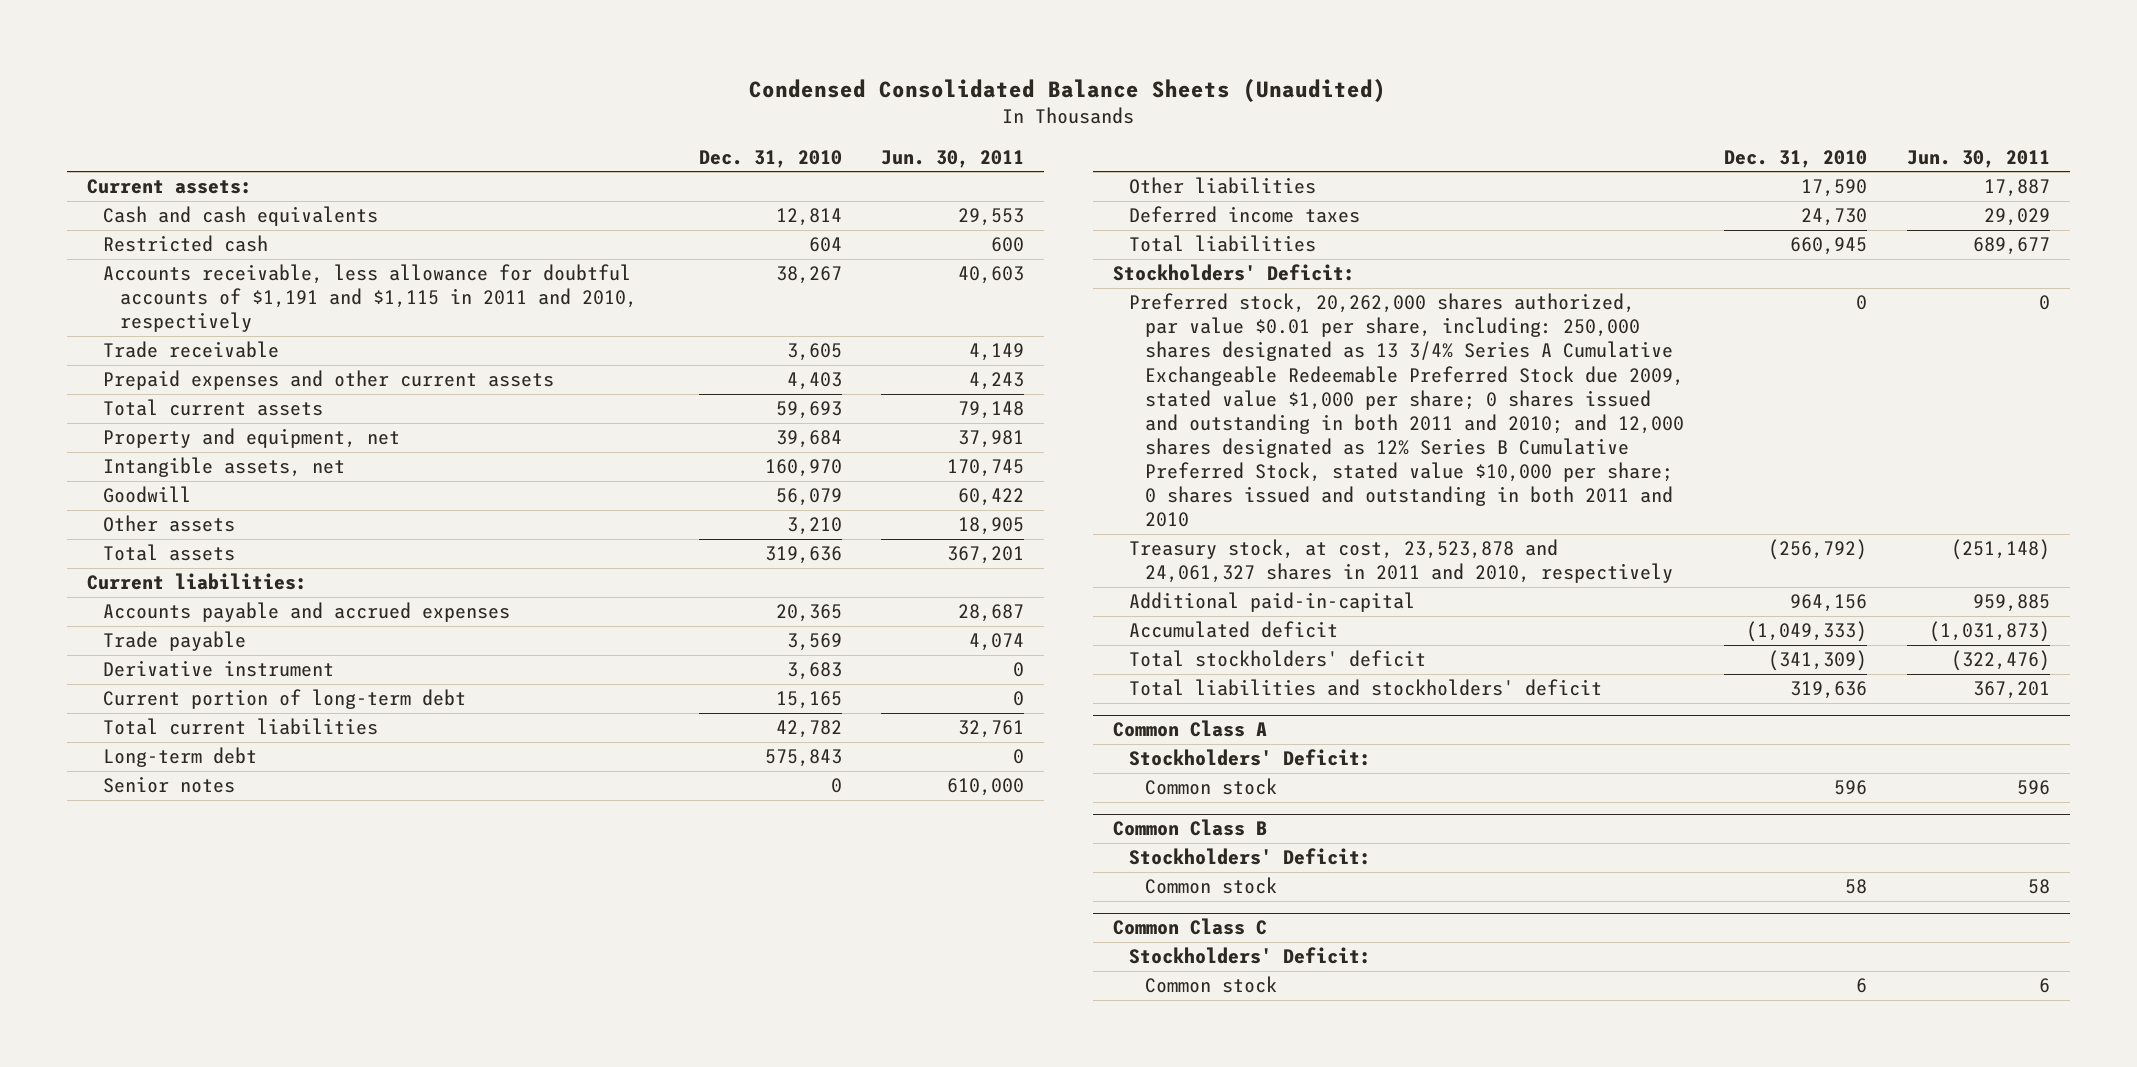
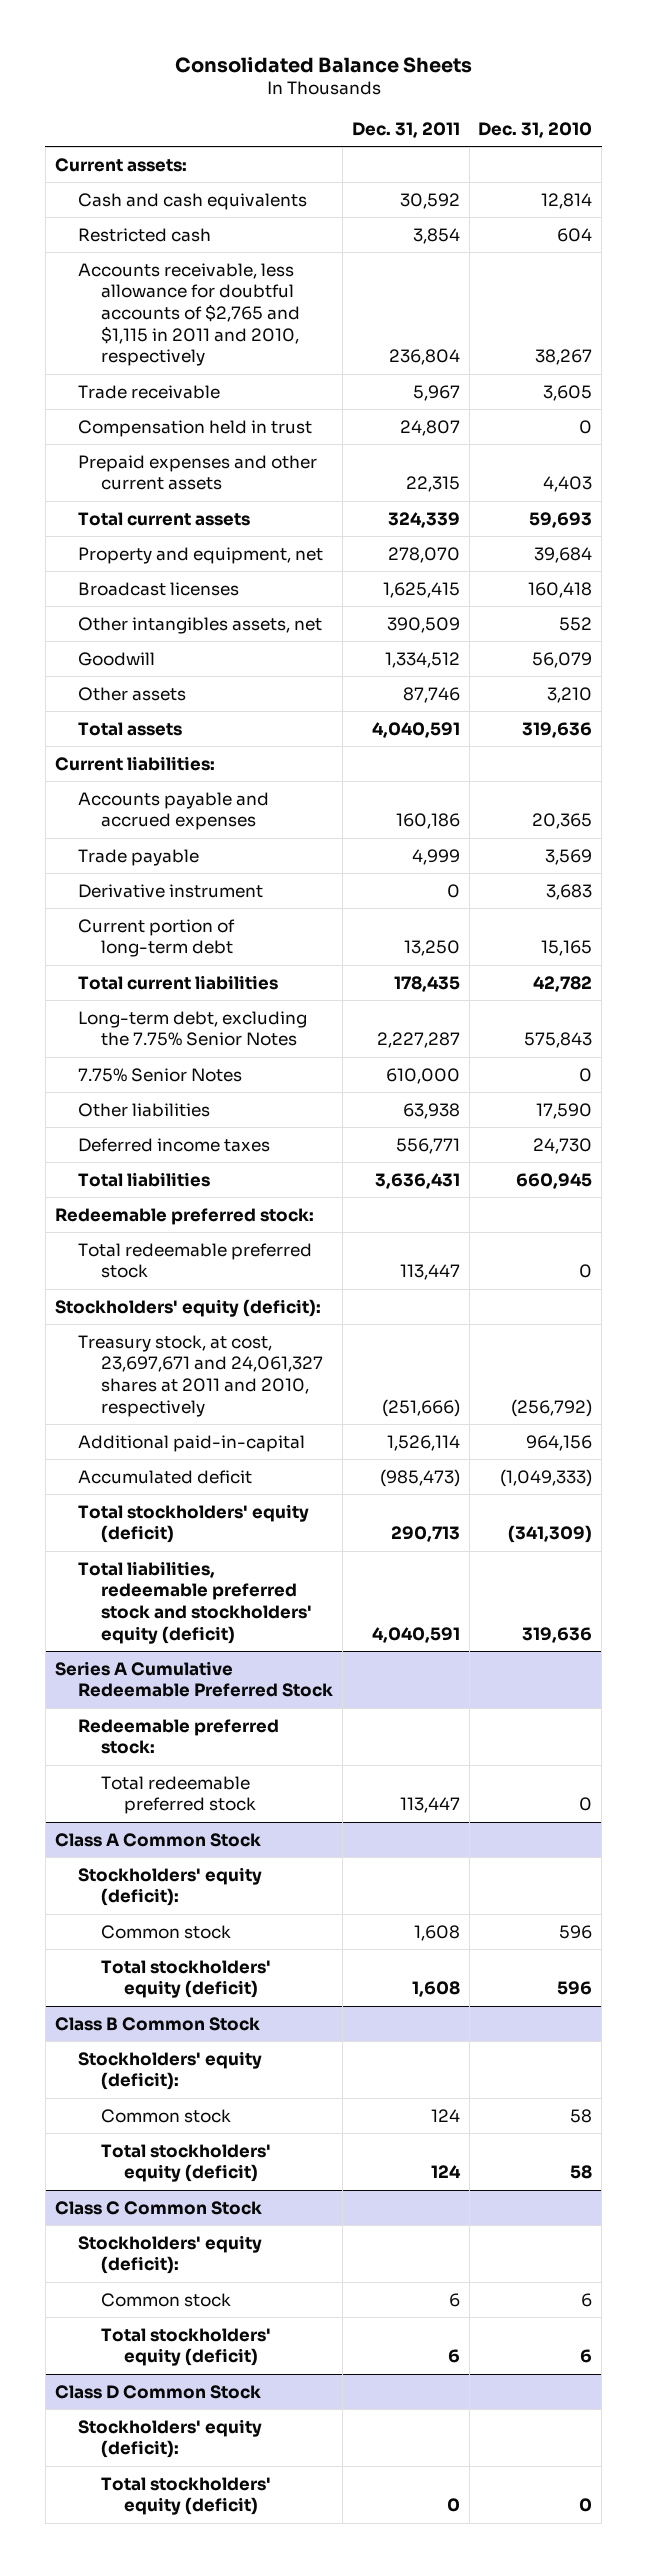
[749,79,1387,103] Condensed Consolidated Balance Sheets (Unaudited) -> [174,56,472,73] Consolidated Balance Sheets
[881,149,1025,168] Jun. 30, 2011 -> none
none -> [351,122,460,139] Dec. 31, 2011
[103,264,637,333] Accounts receivable, less allowance for doubtful accounts of $1,191 and $1,115 in 2011 and 2010, respectively -> [77,262,300,367] Accounts receivable, less allowance for doubtful accounts of $2,765 and $1,115 in 2011 and 2010, respectively
none -> [77,419,312,437] Compensation held in trust
[103,457,346,478] Intangible assets, net -> none
none -> [77,581,239,596] Broadcast licenses
none -> [77,616,322,634] Other intangibles assets, net
[103,747,258,768] Long-term debt -> [77,1010,307,1047] Long-term debt, excluding the 7.75% Senior Notes
[103,776,236,794] Senior notes -> [77,1067,242,1082] 7.75% Senior Notes
[1128,293,1685,528] Preferred stock, 20,262,000 shares authorized, par value $0.01 per share, including: 250,000 shares designated as 13 3/4% Series A Cumulative Exchangeable Redeemable Preferred Stock due 2009, stated value $1,000 per share; 0 shares issued and outstanding in both 2011 and 2010; and 12,000 shares designated as 12% Series B Cumulative Preferred Stock, stated value $10,000 per share; 0 shares issued and outstanding in both 2011 and 2010 -> none
none -> [54,1207,314,1225] Redeemable preferred stock:
none -> [77,1242,312,1279] Total redeemable preferred stock
[1112,264,1355,282] Stockholders' Deficit: -> [54,1298,321,1317] Stockholders' equity (deficit):
[1128,539,1674,584] Treasury stock, at cost, 23,523,878 and 24,061,327 shares in 2011 and 2010, respectively -> [77,1334,323,1417] Treasury stock, at cost, 23,697,671 and 24,061,327 shares at 2011 and 2010, respectively
[1128,650,1426,668] Total stockholders' deficit -> [77,1503,309,1544] Total stockholders' equity (deficit)
[1128,679,1602,697] Total liabilities and stockholders' deficit -> [77,1560,312,1644] Total liabilities, redeemable preferred stock and stockholders' equity (deficit)
none -> [54,1660,333,1698] Series A Cumulative Redeemable Preferred Stock
none -> [77,1718,279,1755] Redeemable preferred stock:
none -> [100,1775,256,1815] Total redeemable preferred stock
[1112,720,1267,738] Common Class A -> [54,1832,261,1847] Class A Common Stock
[1128,749,1371,767] Stockholders' Deficit: -> [77,1866,262,1907] Stockholders' equity (deficit):
none -> [100,1959,271,1999] Total stockholders' equity (deficit)
[1112,819,1267,837] Common Class B -> [54,2016,260,2031] Class B Common Stock
[1128,848,1371,866] Stockholders' Deficit: -> [77,2050,262,2091] Stockholders' equity (deficit):
none -> [100,2143,271,2183] Total stockholders' equity (deficit)
[1112,918,1267,936] Common Class C -> [54,2200,262,2215] Class C Common Stock
[1128,947,1371,965] Stockholders' Deficit: -> [77,2234,262,2275] Stockholders' equity (deficit):
none -> [100,2327,271,2367] Total stockholders' equity (deficit)
none -> [54,2384,261,2399] Class D Common Stock
none -> [77,2418,262,2459] Stockholders' equity (deficit):
none -> [100,2476,271,2516] Total stockholders' equity (deficit)

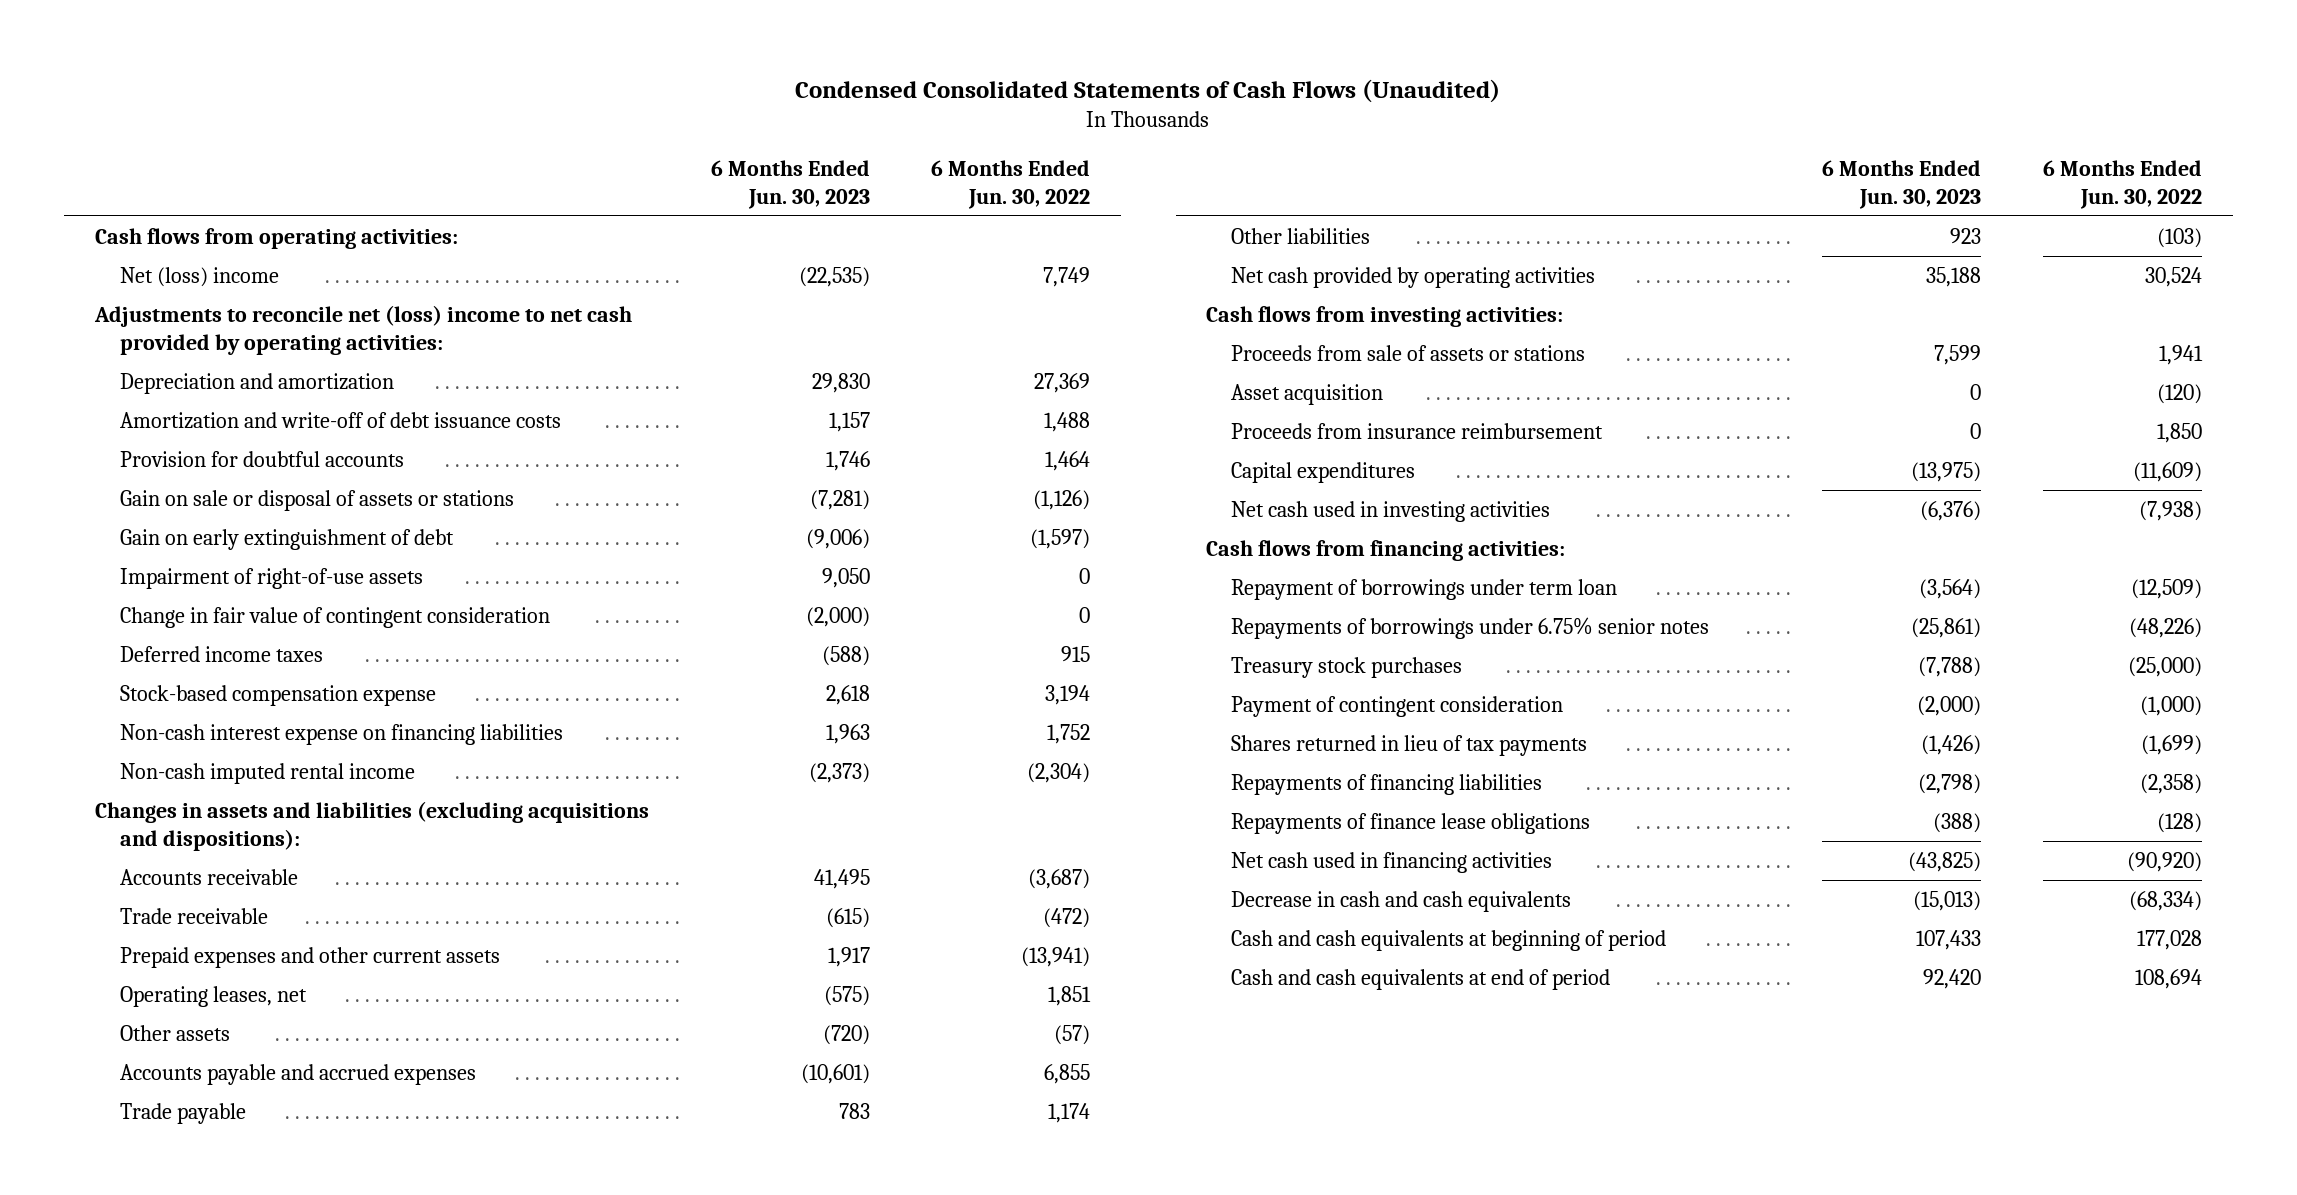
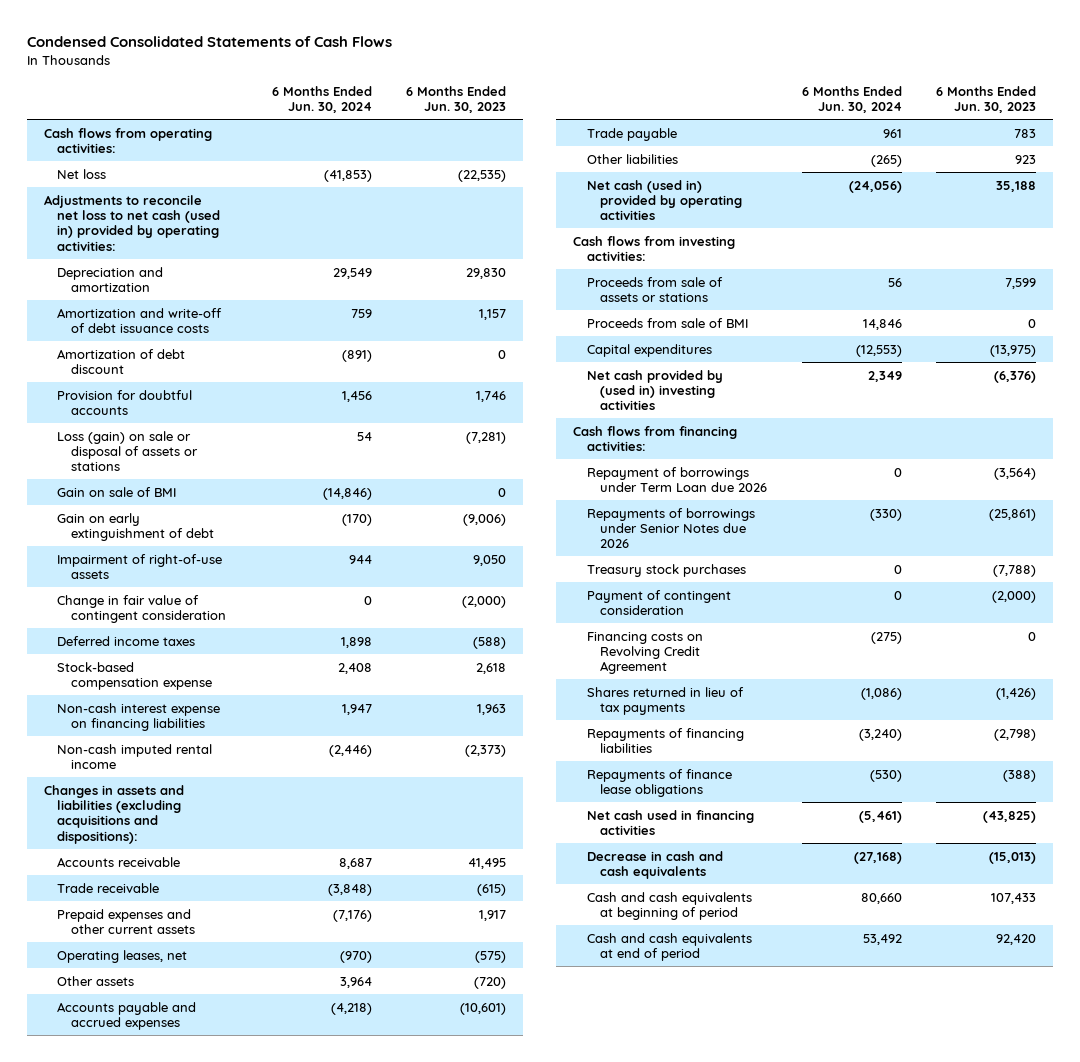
[795,78,1501,103] Condensed Consolidated Statements of Cash Flows (Unaudited) -> [26,36,392,48] Condensed Consolidated Statements of Cash Flows
[931,159,1091,209] 6 Months Ended Jun. 30, 2022 -> none
none -> [271,85,372,114] 6 Months Ended Jun. 30, 2024
[120,266,280,287] Net (loss) income -> [57,168,107,179] Net loss
[93,304,632,355] Adjustments to reconcile net (loss) income to net cash provided by operating activities: -> [43,194,221,251] Adjustments to reconcile net loss to net cash (used in) provided by operating activities:
none -> [57,348,186,374] Amortization of debt discount
[120,489,515,511] Gain on sale or disposal of assets or stations -> [57,430,198,472] Loss (gain) on sale or disposal of assets or stations
none -> [57,486,177,497] Gain on sale of BMI
[1231,266,1596,288] Net cash provided by operating activities -> [586,179,743,221] Net cash (used in) provided by operating activities
[1231,383,1384,405] Asset acquisition -> none
[1231,422,1604,439] Proceeds from insurance reimbursement -> none
none -> [586,317,748,328] Proceeds from sale of BMI
[1231,500,1551,522] Net cash used in investing activities -> [586,369,723,411] Net cash provided by (used in) investing activities
[1231,578,1618,600] Repayment of borrowings under term loan -> [586,466,768,492] Repayment of borrowings under Term Loan due 2026
[1231,616,1710,639] Repayments of borrowings under 6.75% senior notes -> [586,507,755,549] Repayments of borrowings under Senior Notes due 2026
none -> [586,631,703,675] Financing costs on Revolving Credit Agreement

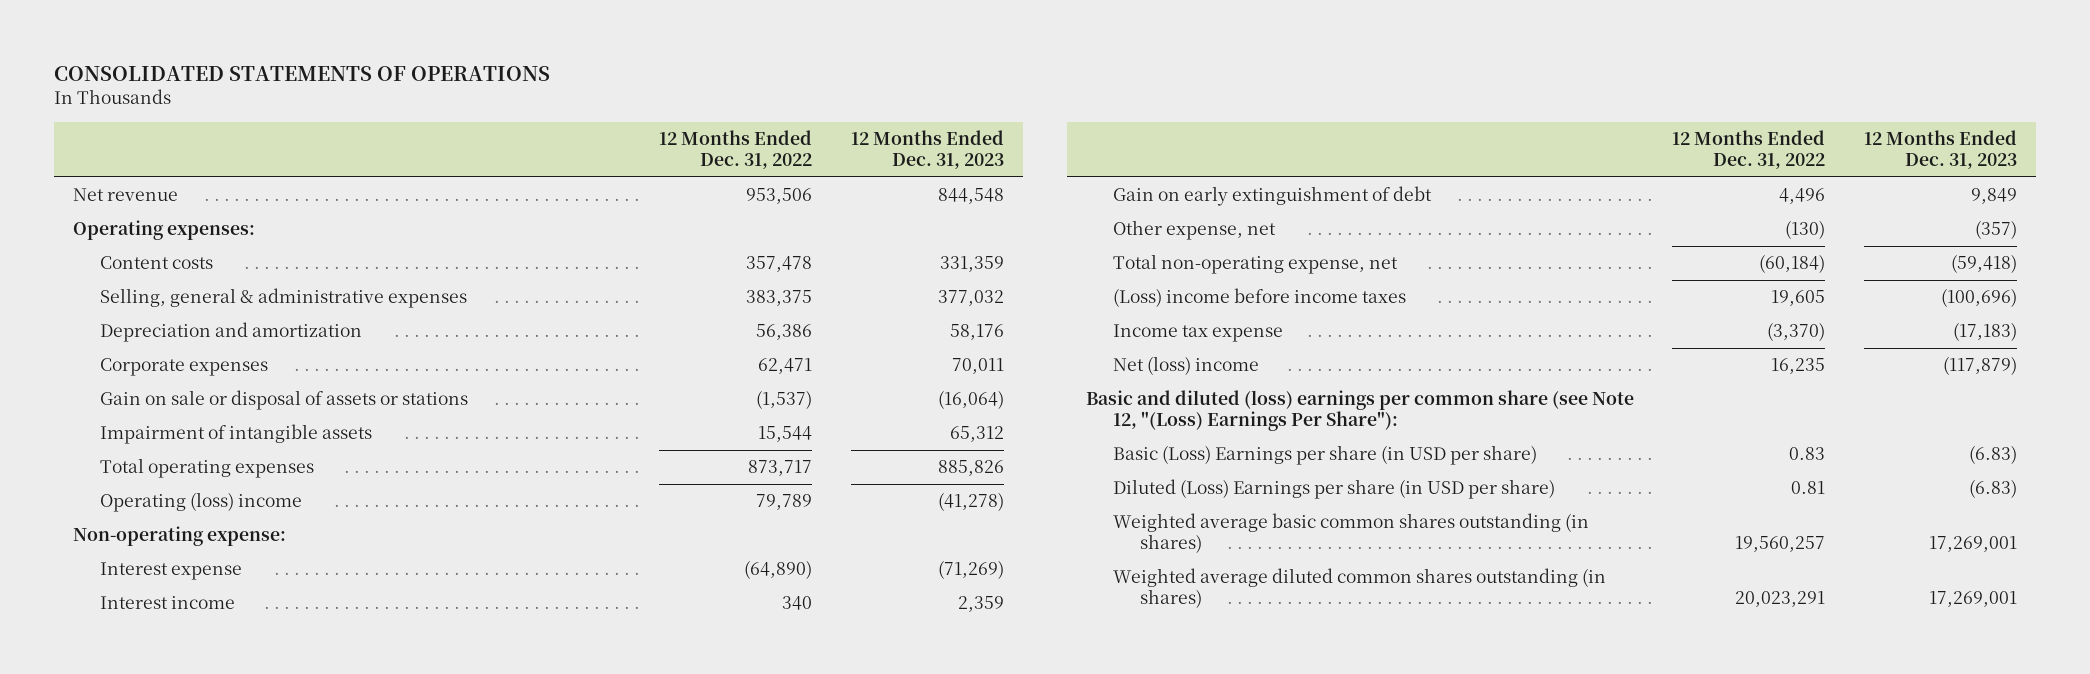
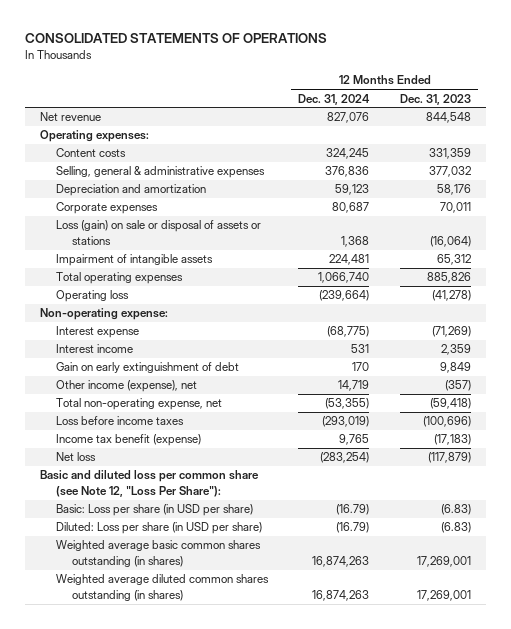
[659,129,813,170] 12 Months Ended Dec. 31, 2022 -> none
none -> [298,93,371,105] Dec. 31, 2024
[100,390,469,411] Gain on sale or disposal of assets or stations -> [56,220,262,245] Loss (gain) on sale or disposal of assets or stations
[100,492,303,513] Operating (loss) income -> [56,290,130,303] Operating loss
[1113,220,1277,241] Other expense, net -> [56,380,198,393] Other income (expense), net
[1113,288,1407,308] (Loss) income before income taxes -> [56,416,185,426] Loss before income taxes
[1113,324,1284,343] Income tax expense -> [56,434,202,447] Income tax benefit (expense)
[1113,356,1260,376] Net (loss) income -> [56,452,97,462] Net loss
[1085,390,1634,432] Basic and diluted (loss) earnings per common share (see Note 12, "(Loss) Earnings Per Share"): -> [40,470,260,497] Basic and diluted loss per common share (see Note 12, "Loss Per Share"):
[1113,445,1538,466] Basic (Loss) Earnings per share (in USD per share) -> [56,504,254,517] Basic: Loss per share (in USD per share)
[1113,479,1556,500] Diluted (Loss) Earnings per share (in USD per share) -> [56,522,263,535] Diluted: Loss per share (in USD per share)

